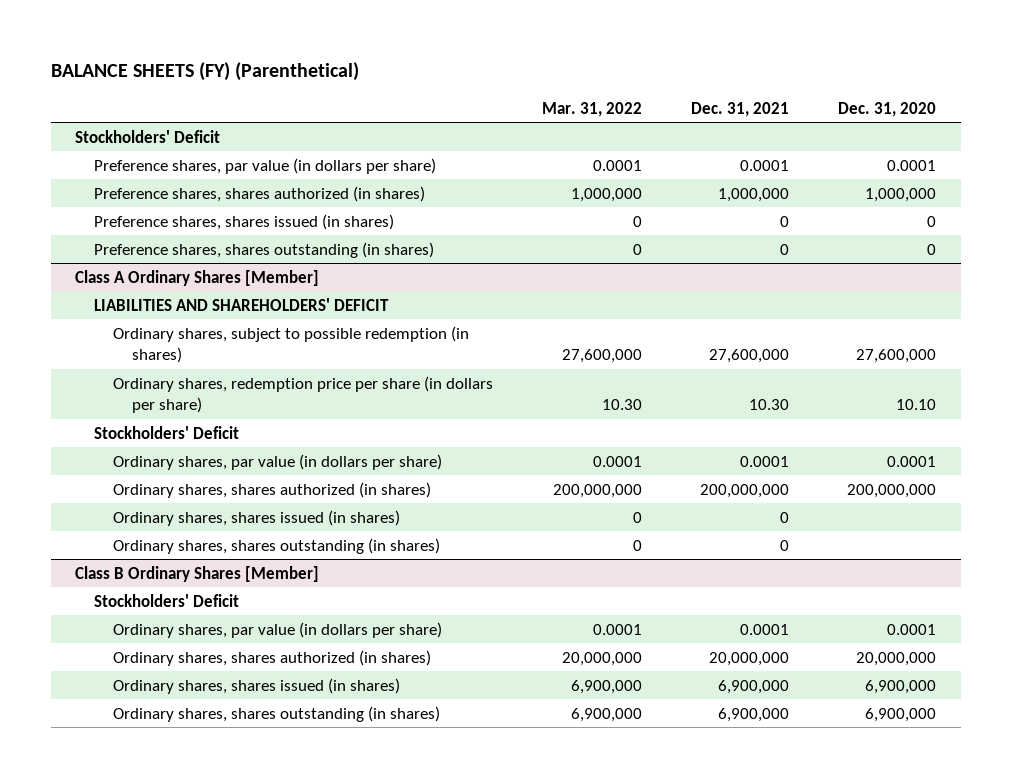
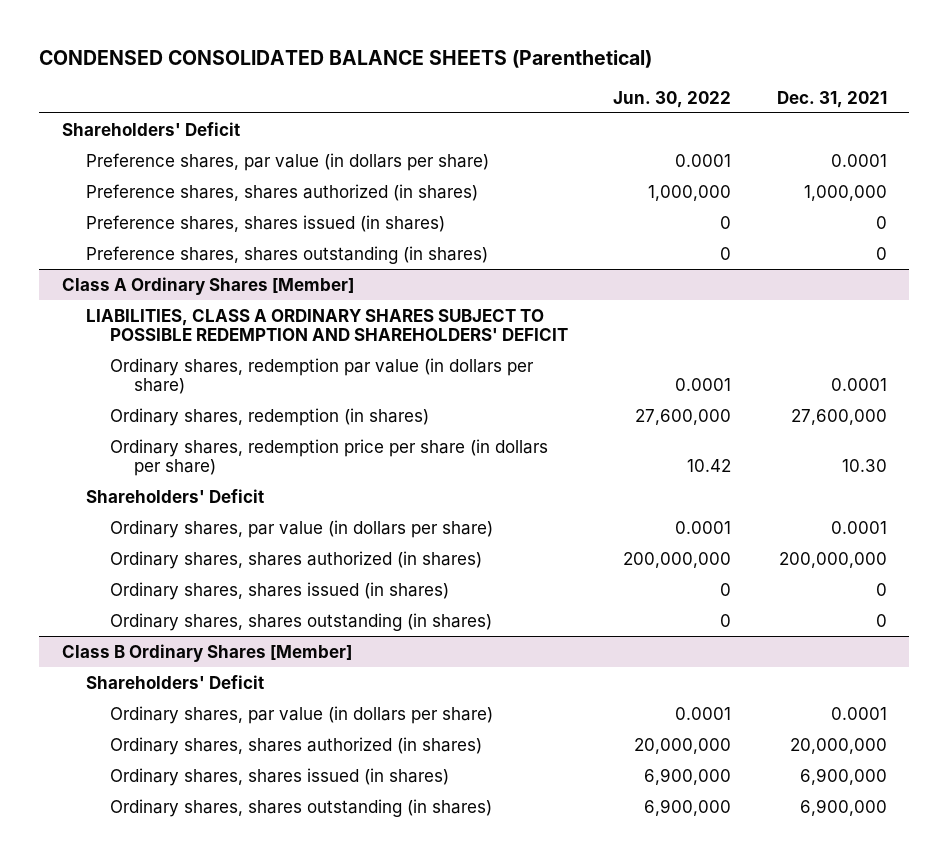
[50,62,359,82] BALANCE SHEETS (FY) (Parenthetical) -> [38,50,652,69] CONDENSED CONSOLIDATED BALANCE SHEETS (Parenthetical)
[542,101,643,117] Mar. 31, 2022 -> none
[838,101,937,117] Dec. 31, 2020 -> none
none -> [613,90,732,108] Jun. 30, 2022
[75,129,221,143] Stockholders' Deficit -> [61,121,240,136] Shareholders' Deficit
[94,297,390,311] LIABILITIES AND SHAREHOLDERS' DEFICIT -> [85,308,568,342] LIABILITIES, CLASS A ORDINARY SHARES SUBJECT TO POSSIBLE REDEMPTION AND SHAREHOLDERS' DEFICIT
none -> [109,357,534,395] Ordinary shares, redemption par value (in dollars per share)
[113,325,470,364] Ordinary shares, subject to possible redemption (in shares) -> [109,407,429,426] Ordinary shares, redemption (in shares)
[94,425,240,439] Stockholders' Deficit -> [85,488,264,503] Shareholders' Deficit
[94,593,240,607] Stockholders' Deficit -> [85,674,264,689] Shareholders' Deficit

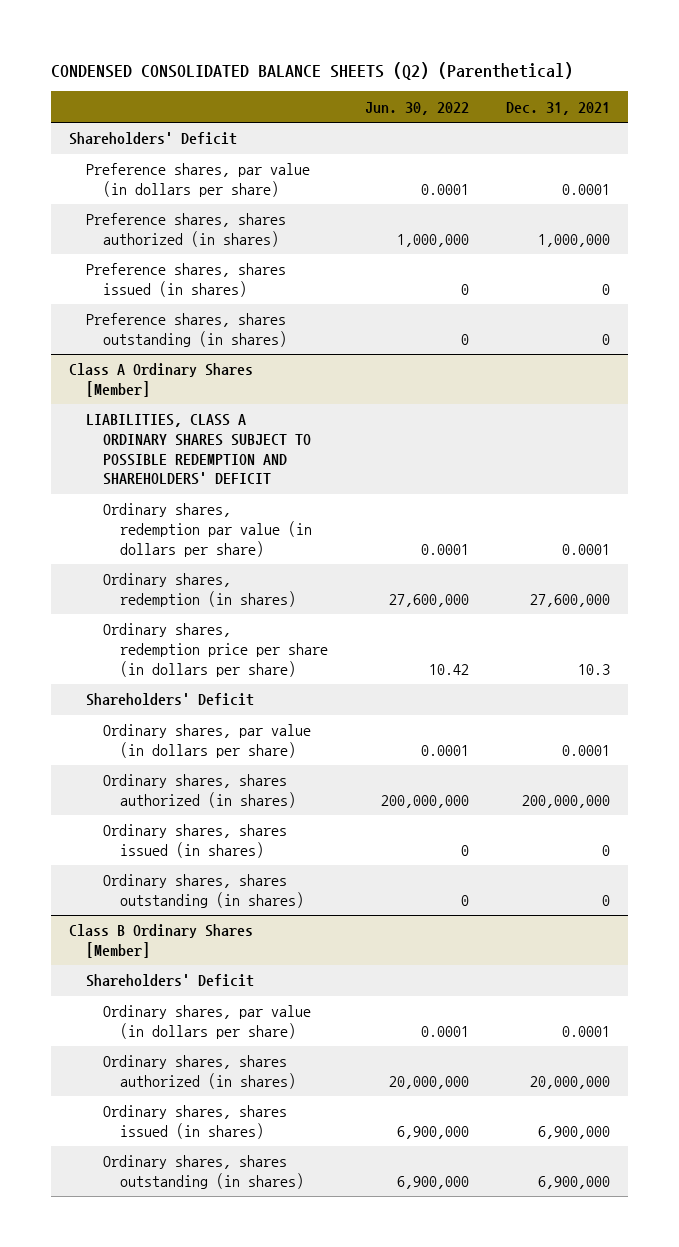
[38,50,652,69] CONDENSED CONSOLIDATED BALANCE SHEETS (Parenthetical) -> [50,61,573,80] CONDENSED CONSOLIDATED BALANCE SHEETS (Q2) (Parenthetical)
[841,459,887,473] 10.30 -> [577,663,610,675] 10.3

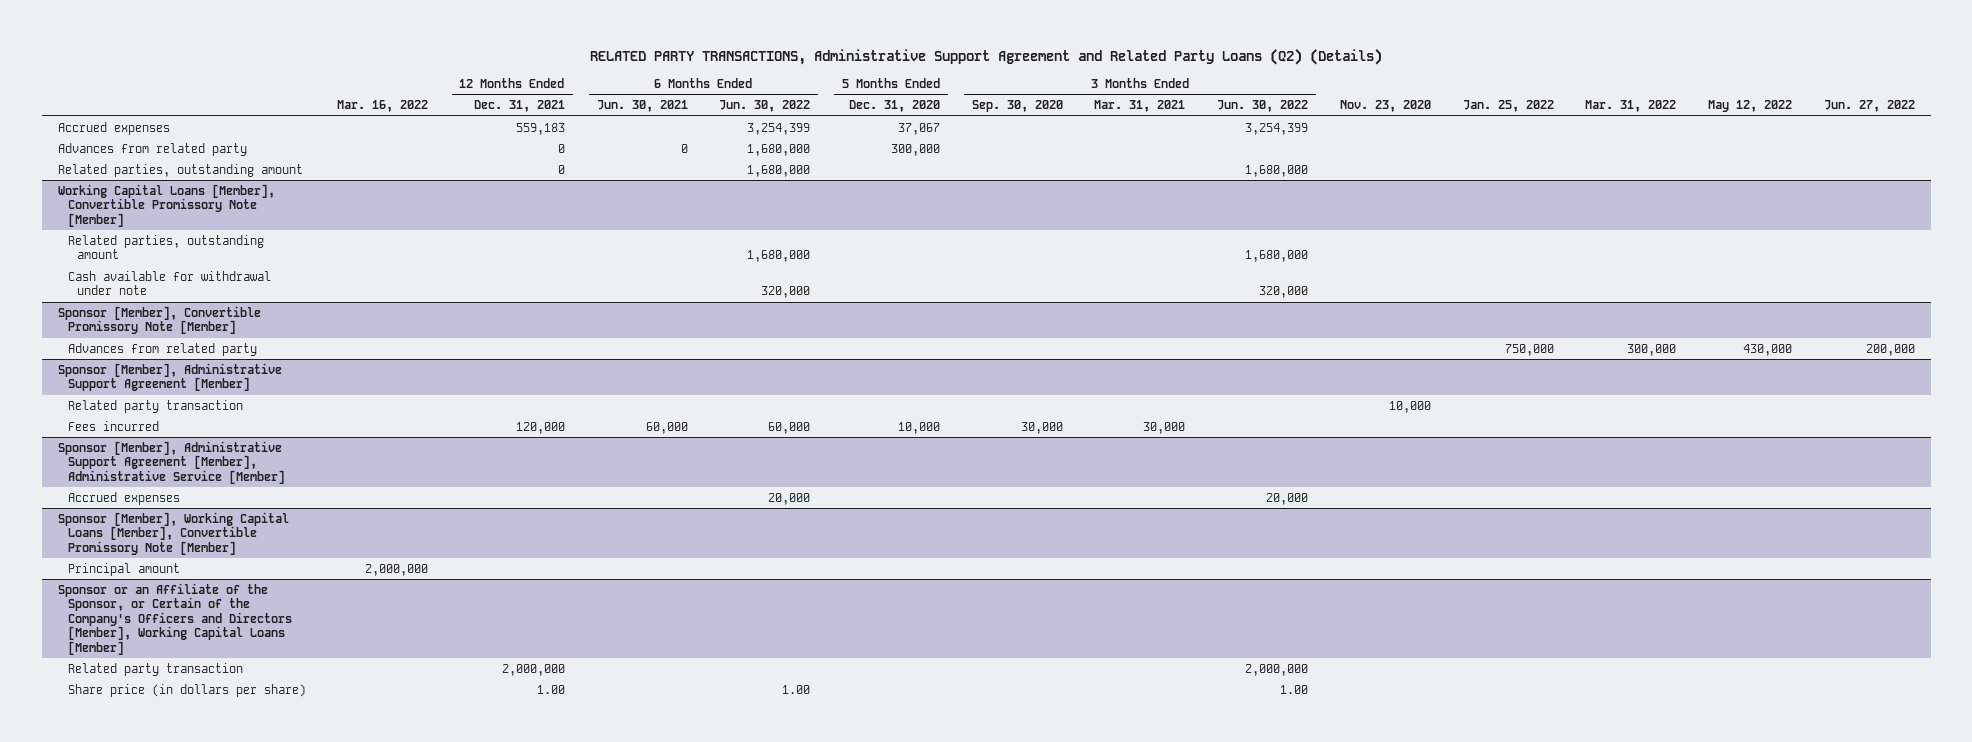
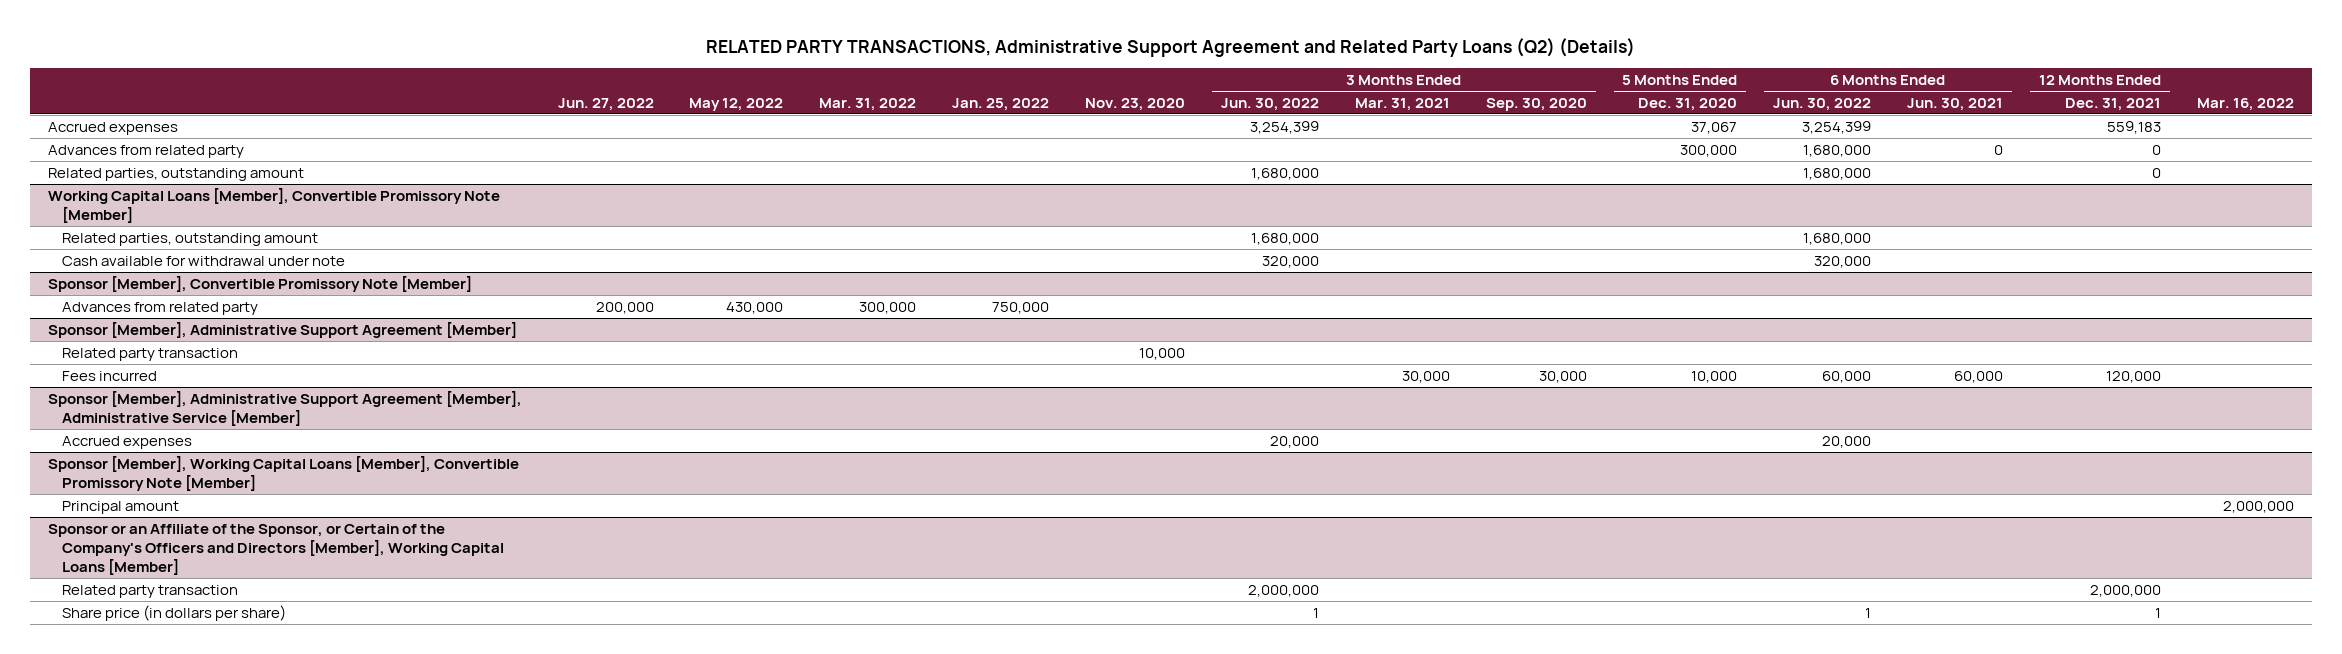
[536,684,565,694] 1.00 -> [2155,607,2162,618] 1
[782,684,811,694] 1.00 -> [1865,607,1872,618] 1
[1280,684,1309,694] 1.00 -> [1312,607,1319,618] 1

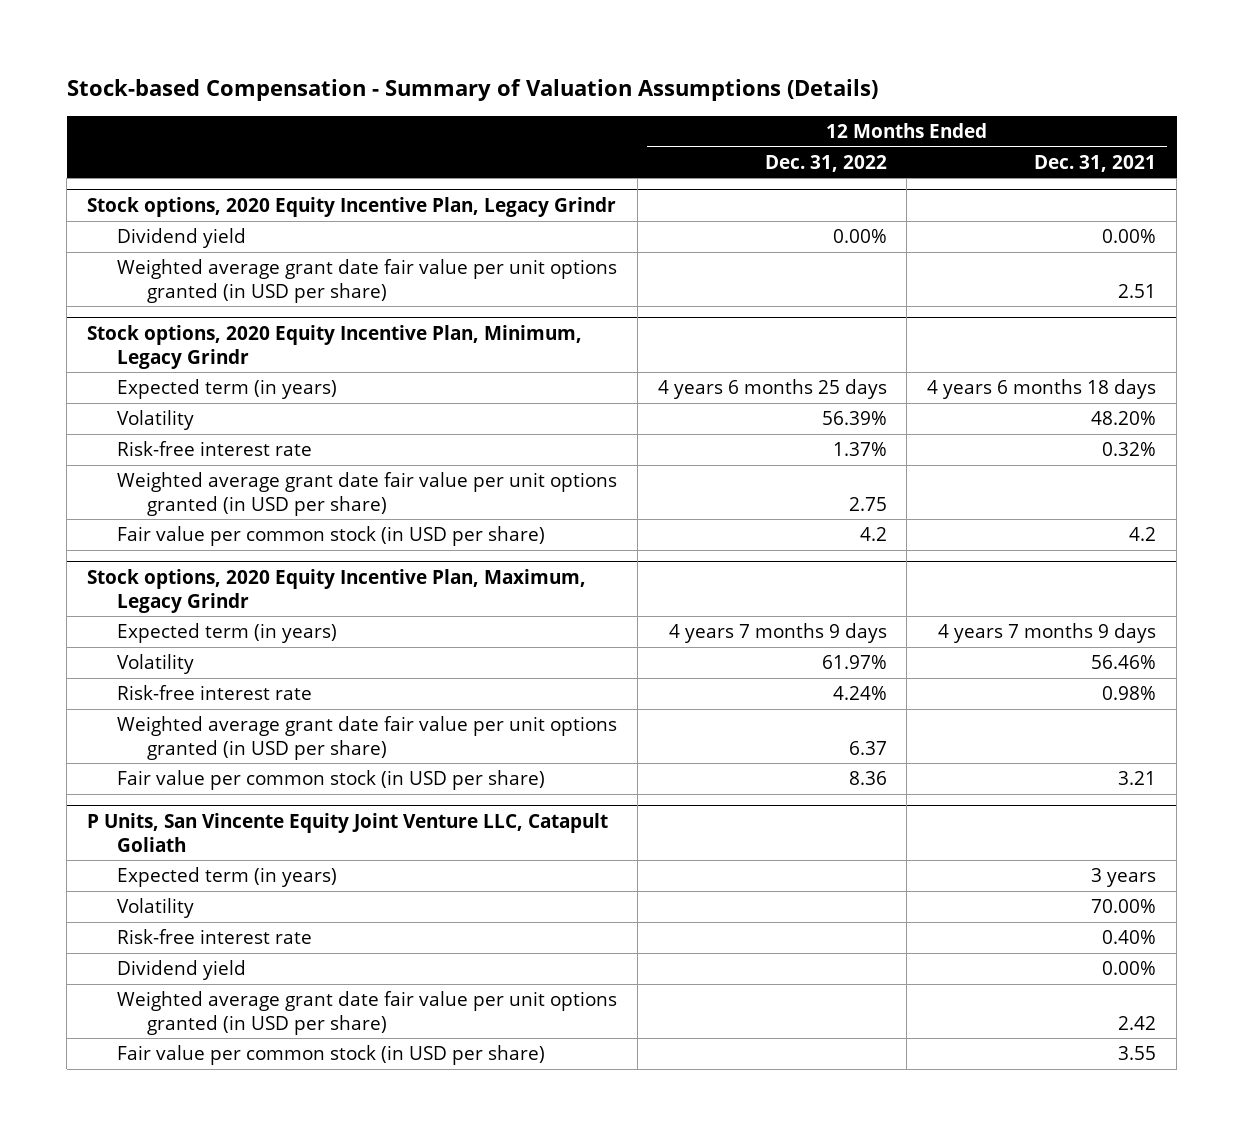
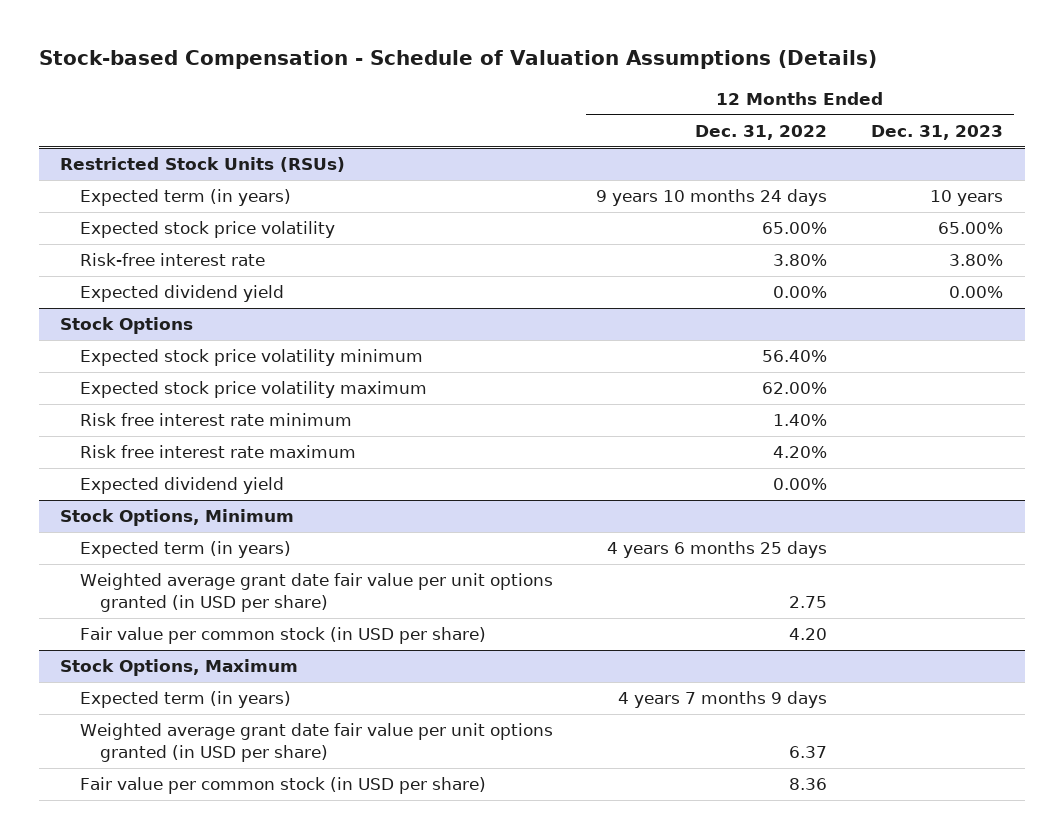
[66,79,878,102] Stock-based Compensation - Summary of Valuation Assumptions (Details) -> [38,50,877,70] Stock-based Compensation - Schedule of Valuation Assumptions (Details)
[1034,154,1157,172] Dec. 31, 2021 -> none
none -> [870,124,1003,140] Dec. 31, 2023
[87,197,617,218] Stock options, 2020 Equity Incentive Plan, Legacy Grindr -> none
[116,259,617,303] Weighted average grant date fair value per unit options granted (in USD per share) -> none
[87,325,583,369] Stock options, 2020 Equity Incentive Plan, Minimum, Legacy Grindr -> none
none -> [60,157,346,173] Restricted Stock Units (RSUs)
none -> [80,189,292,207] Expected term (in years)
none -> [80,221,336,239] Expected stock price volatility
none -> [80,253,266,267] Risk-free interest rate
[116,228,246,249] Dividend yield -> [80,285,285,303] Expected dividend yield
none -> [60,317,194,335] Stock Options
none -> [80,349,424,367] Expected stock price volatility minimum
none -> [80,381,428,399] Expected stock price volatility maximum
none -> [80,413,353,427] Risk free interest rate minimum
none -> [80,445,357,459] Risk free interest rate maximum
none -> [80,477,285,495] Expected dividend yield
none -> [60,509,295,527] Stock Options, Minimum
[116,410,194,431] Volatility -> none
[116,441,312,457] Risk-free interest rate -> none
[87,569,587,613] Stock options, 2020 Equity Incentive Plan, Maximum, Legacy Grindr -> none
[859,527,887,542] 4.2 -> [789,628,828,641] 4.20
none -> [60,659,299,677] Stock Options, Maximum
[116,654,194,675] Volatility -> none
[116,685,312,701] Risk-free interest rate -> none
[87,813,609,852] P Units, San Vincente Equity Joint Venture LLC, Catapult Goliath -> none
[116,867,337,888] Expected term (in years) -> none
[116,898,194,919] Volatility -> none
[116,929,312,945] Risk-free interest rate -> none
[116,960,246,981] Dividend yield -> none
[116,991,617,1035] Weighted average grant date fair value per unit options granted (in USD per share) -> none
[116,1045,545,1066] Fair value per common stock (in USD per share) -> none

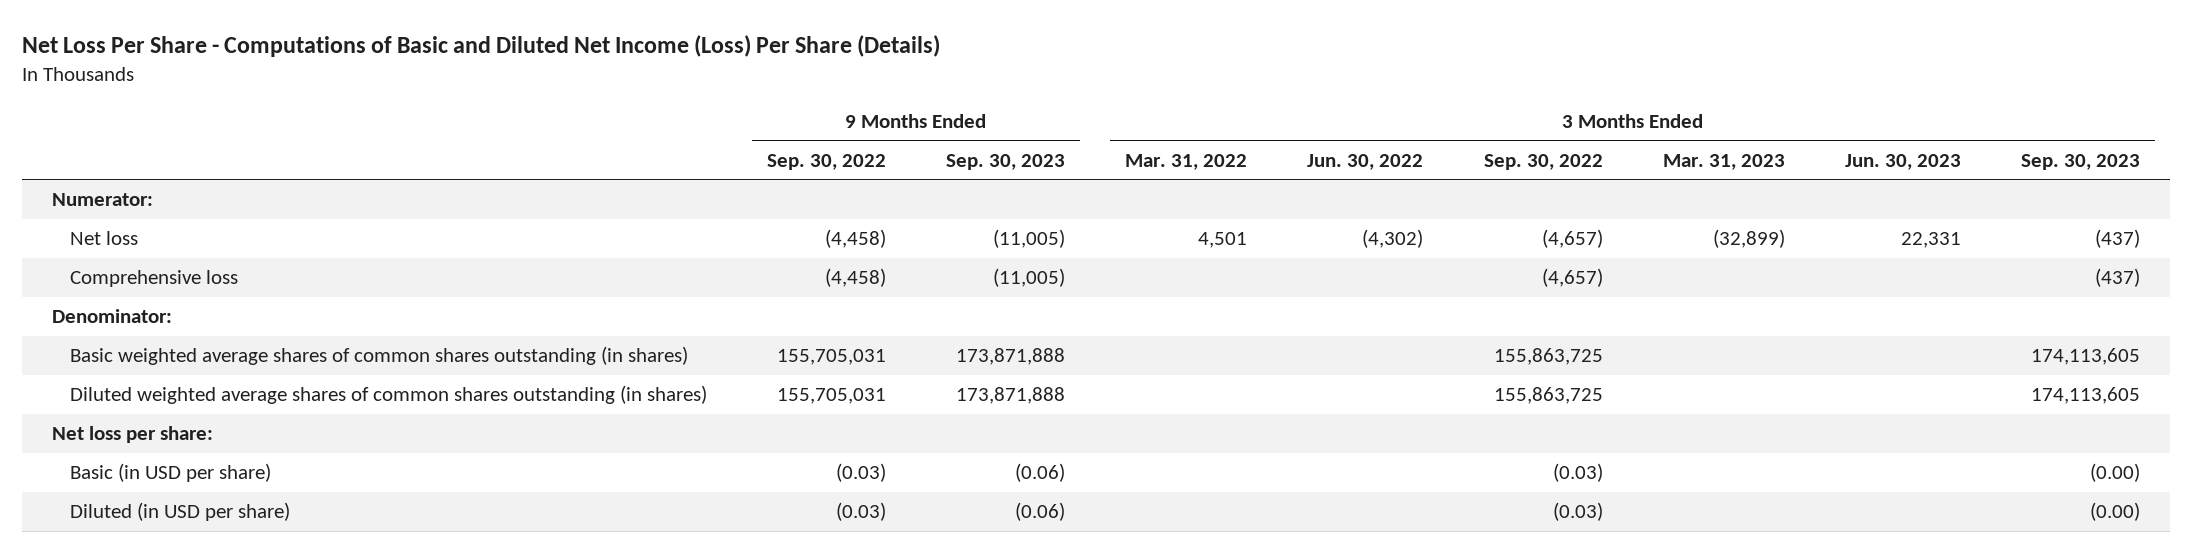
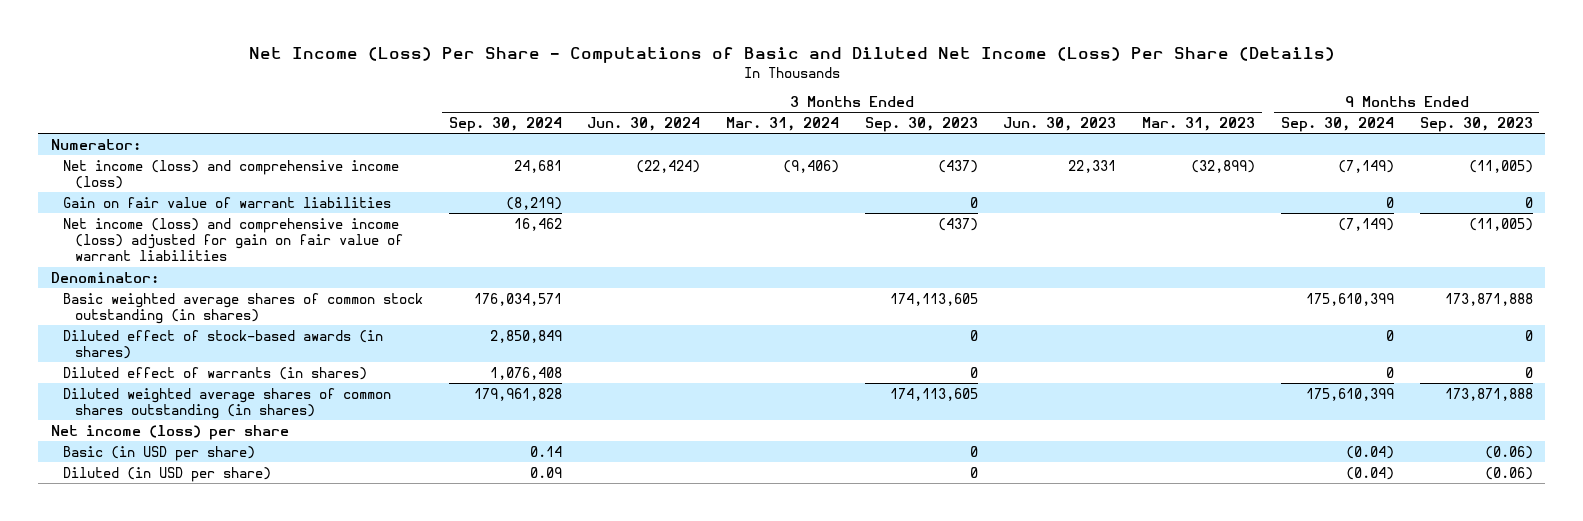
[21,35,940,58] Net Loss Per Share - Computations of Basic and Diluted Net Income (Loss) Per Share (Details) -> [248,47,1335,64] Net Income (Loss) Per Share - Computations of Basic and Diluted Net Income (Loss) Per Share (Details)
[767,153,887,170] Sep. 30, 2022 -> none
[1125,153,1248,170] Mar. 31, 2022 -> none
[1307,153,1424,170] Jun. 30, 2022 -> none
[1483,153,1603,170] Sep. 30, 2022 -> none
none -> [448,117,562,133] Sep. 30, 2024
none -> [587,117,701,132] Jun. 30, 2024
none -> [725,117,839,132] Mar. 31, 2024
none -> [1280,117,1394,133] Sep. 30, 2024
[70,231,139,246] Net loss -> [62,159,399,189] Net income (loss) and comprehensive income (loss)
none -> [62,196,391,208] Gain on fair value of warrant liabilities
[70,270,239,288] Comprehensive loss -> [62,217,403,262] Net income (loss) and comprehensive income (loss) adjusted for gain on fair value of warrant liabilities
[70,346,689,366] Basic weighted average shares of common shares outstanding (in shares) -> [62,292,423,324] Basic weighted average shares of common stock outstanding (in shares)
none -> [62,329,383,359] Diluted effect of stock-based awards (in shares)
none -> [62,366,367,380] Diluted effect of warrants (in shares)
[51,426,213,444] Net loss per share: -> [50,424,289,440] Net income (loss) per share
[2089,463,2140,483] (0.00) -> [969,445,978,457] 0
[2089,502,2140,522] (0.00) -> [969,466,978,478] 0

